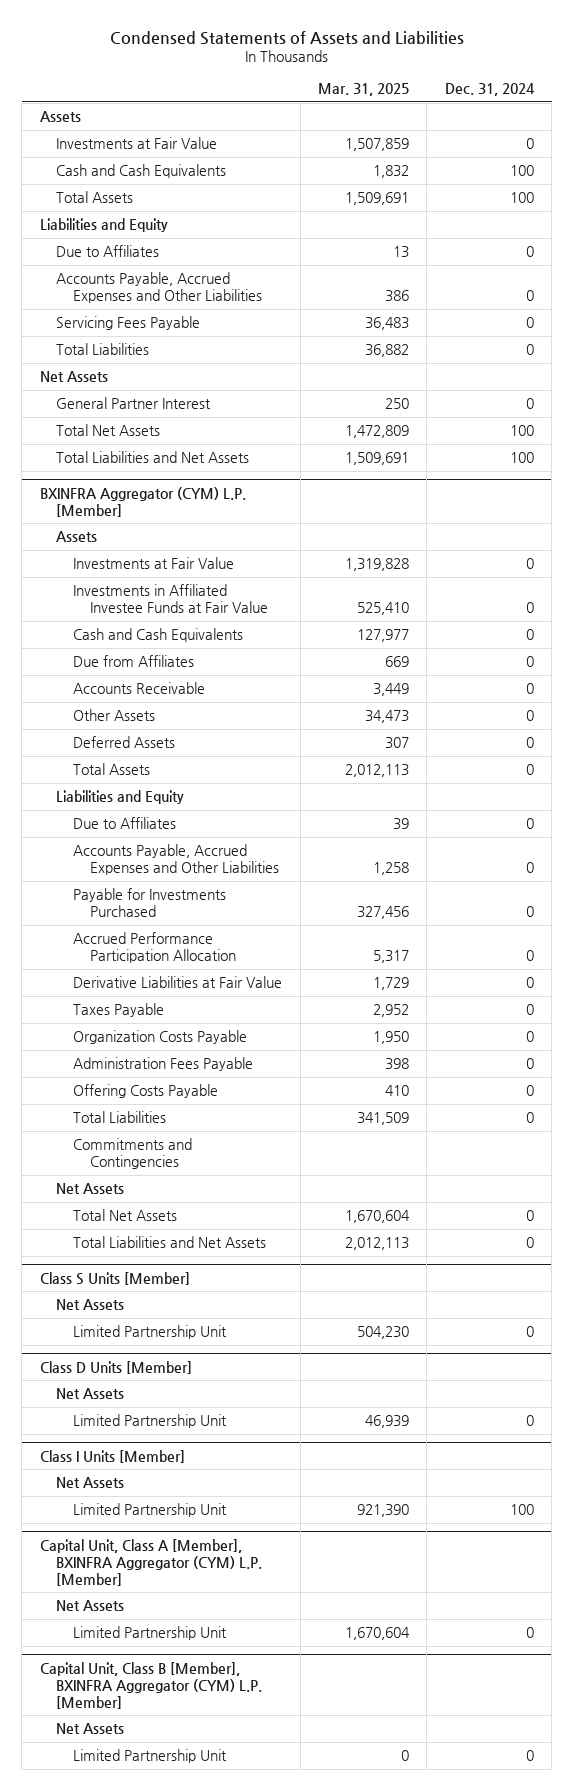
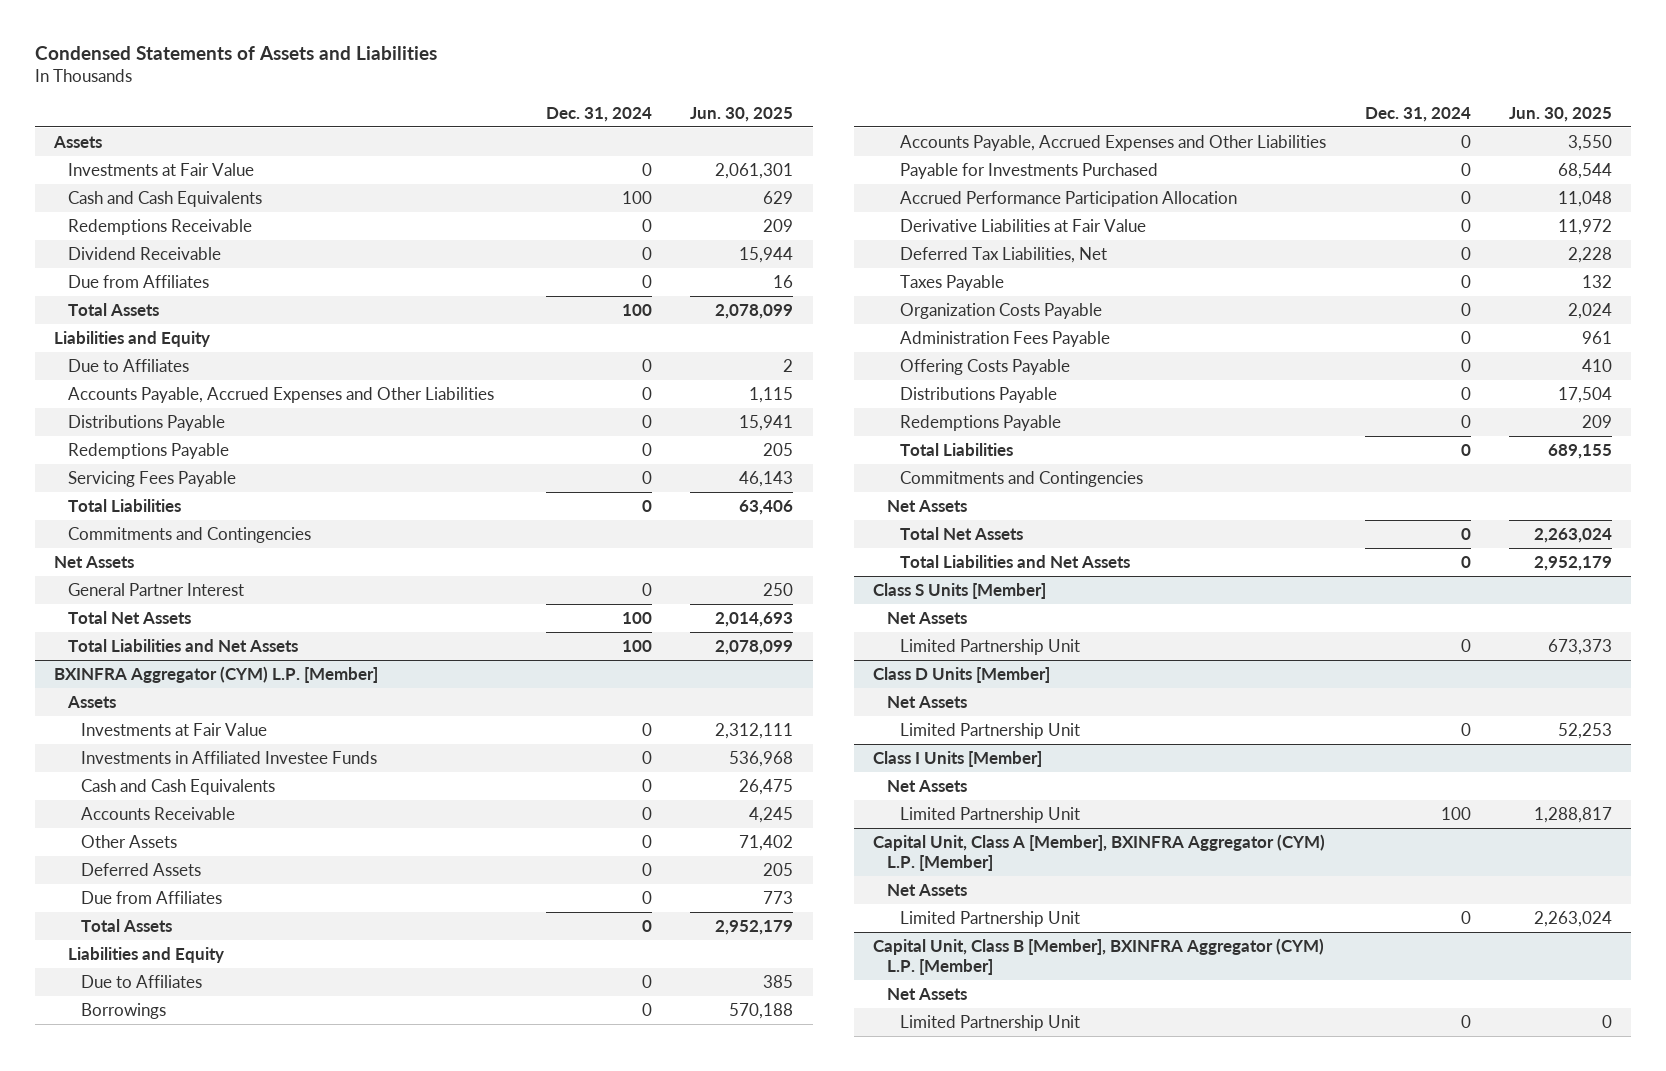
[318,82,410,96] Mar. 31, 2025 -> none
none -> [690,106,794,122] Jun. 30, 2025
none -> [67,218,252,235] Redemptions Receivable
none -> [67,246,221,260] Dividend Receivable
none -> [67,274,209,288] Due from Affiliates
none -> [67,414,225,431] Distributions Payable
none -> [67,442,229,459] Redemptions Payable
none -> [67,526,311,543] Commitments and Contingencies
[73,584,269,614] Investments in Affiliated Investee Funds at Fair Value -> [81,750,378,764] Investments in Affiliated Investee Funds
[73,655,195,668] Due from Affiliates -> [81,890,223,904] Due from Affiliates
none -> [81,1002,167,1019] Borrowings
none -> [900,246,1108,263] Deferred Tax Liabilities, Net
none -> [900,386,1058,403] Distributions Payable
none -> [900,414,1062,431] Redemptions Payable

